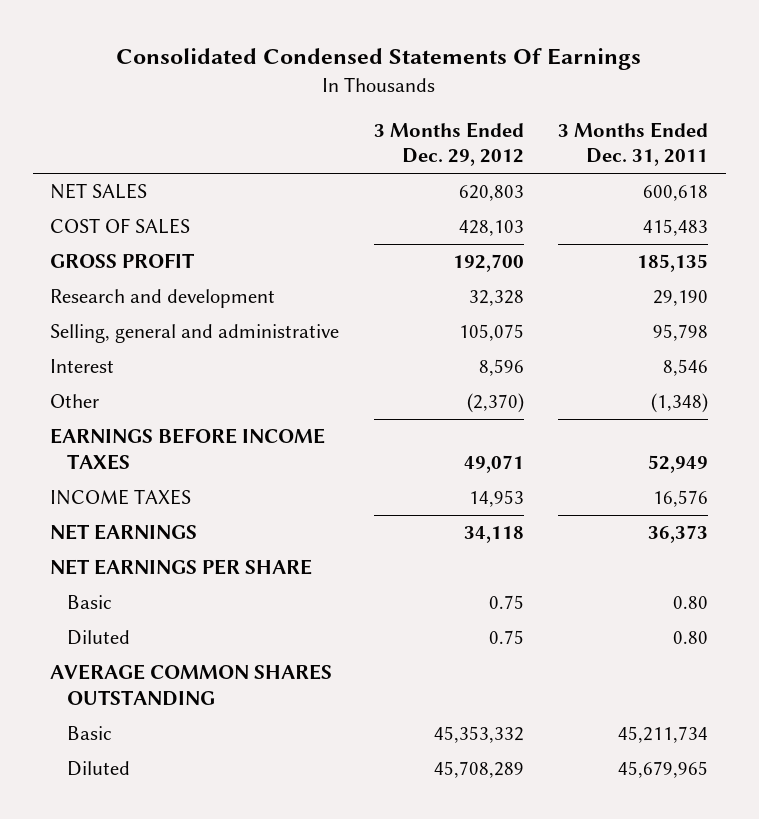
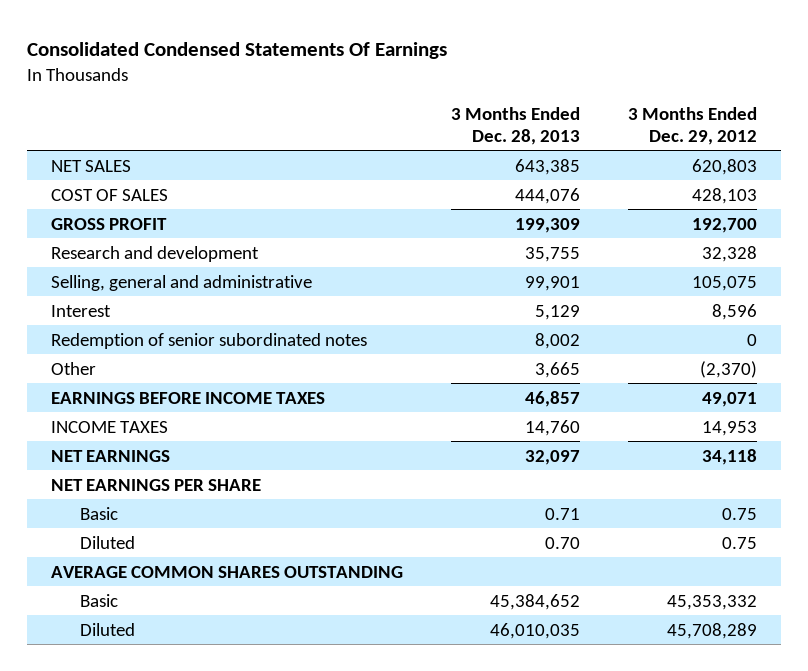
[558,121,709,167] 3 Months Ended Dec. 31, 2011 -> none
none -> [451,106,581,145] 3 Months Ended Dec. 28, 2013
none -> [51,332,368,349] Redemption of senior subordinated notes

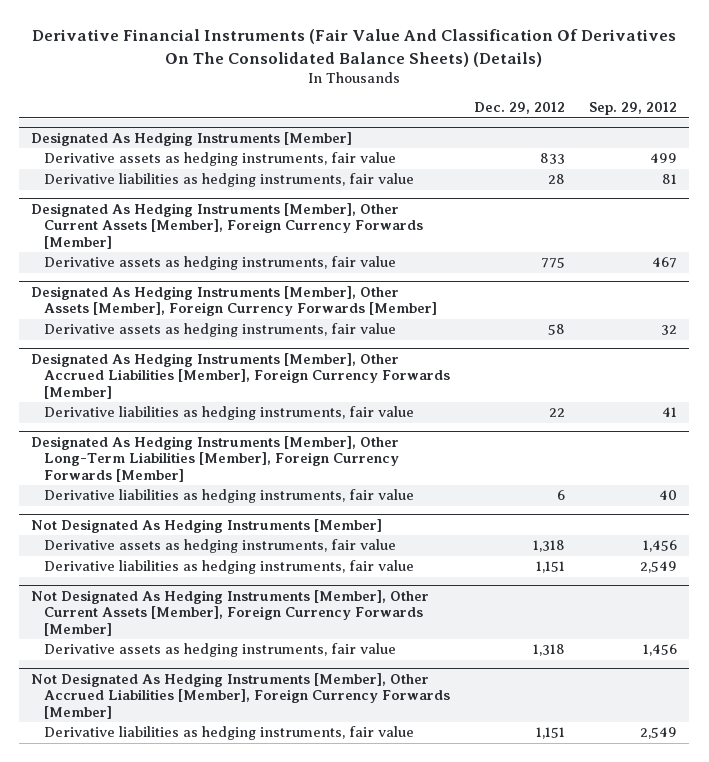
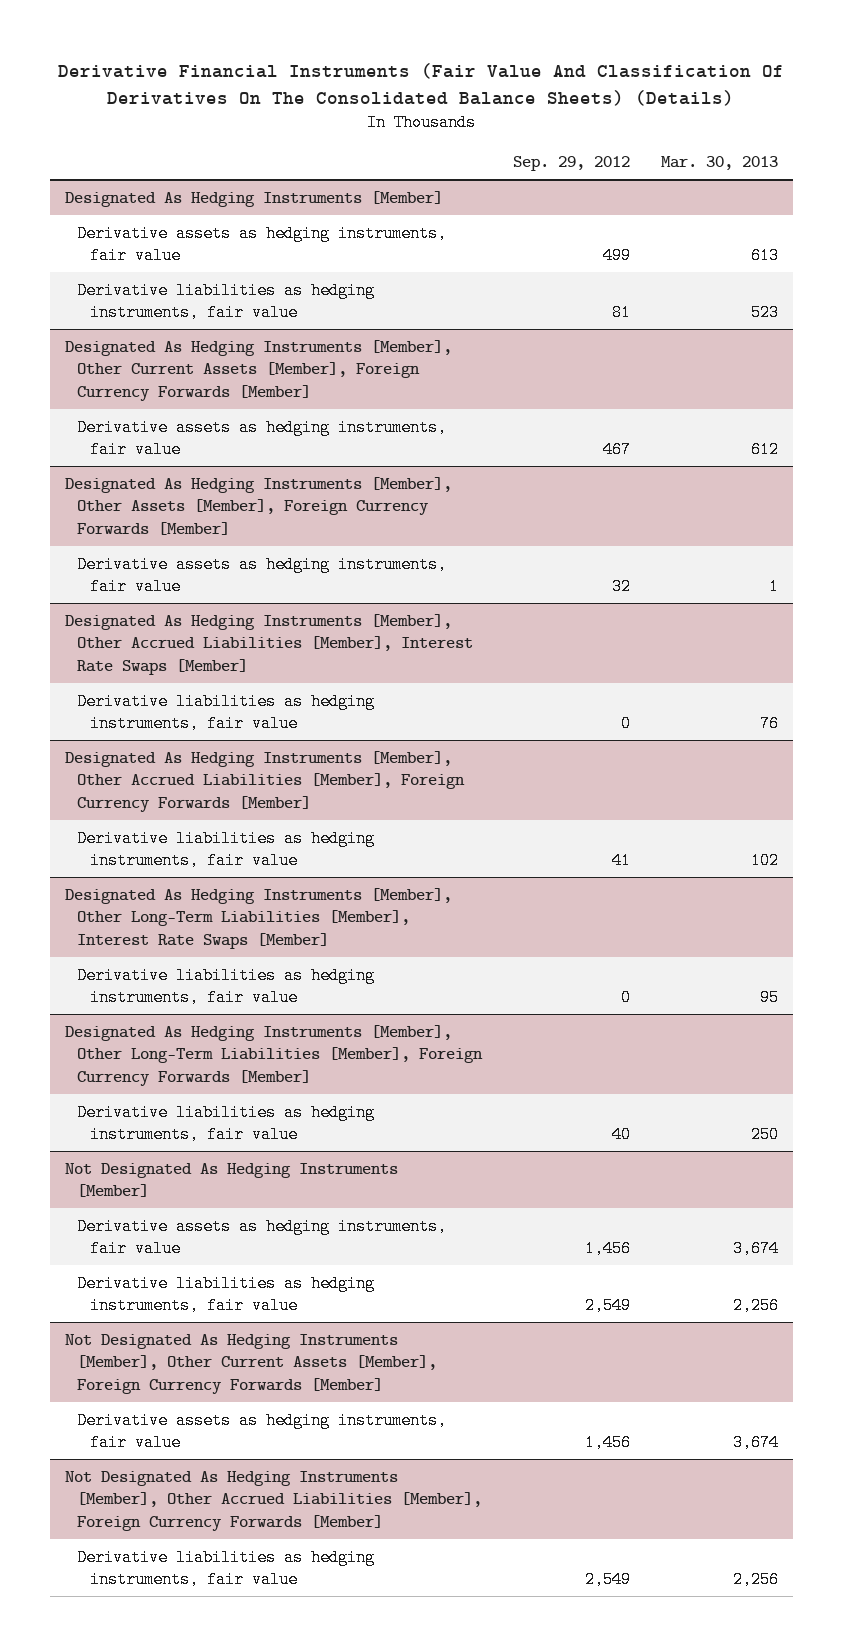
[474,102,566,115] Dec. 29, 2012 -> none
none -> [660,156,778,171] Mar. 30, 2013
none -> [65,613,474,675] Designated As Hedging Instruments [Member], Other Accrued Liabilities [Member], Interest Rate Swaps [Member]
none -> [77,692,376,733] Derivative liabilities as hedging instruments, fair value
none -> [65,887,453,949] Designated As Hedging Instruments [Member], Other Long-Term Liabilities [Member], Interest Rate Swaps [Member]
none -> [77,966,376,1007] Derivative liabilities as hedging instruments, fair value

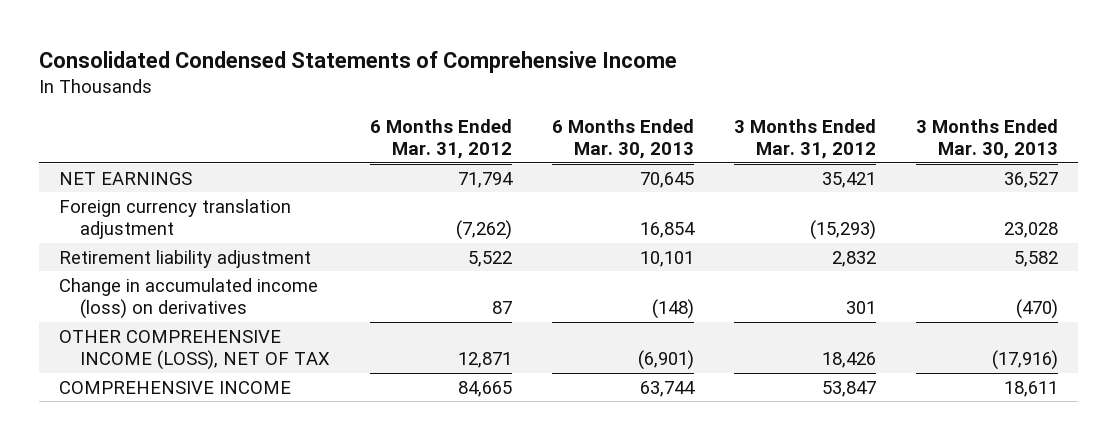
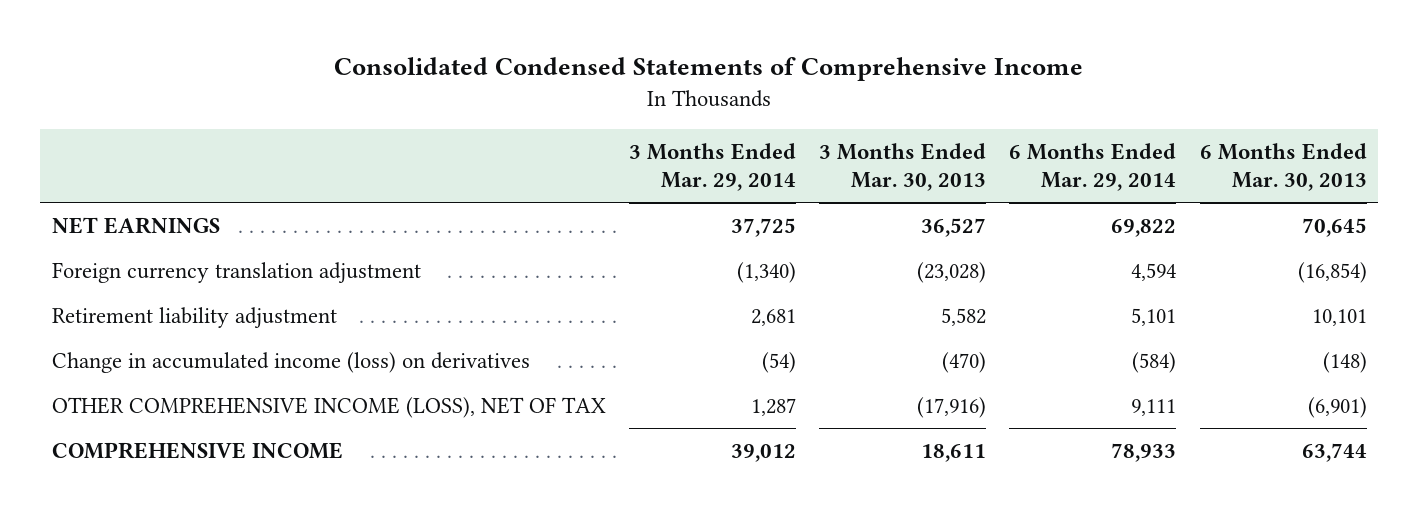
[369,118,512,160] 6 Months Ended Mar. 31, 2012 -> none
[734,118,877,160] 3 Months Ended Mar. 31, 2012 -> none
none -> [628,142,796,192] 3 Months Ended Mar. 29, 2014
none -> [1009,142,1177,192] 6 Months Ended Mar. 29, 2014
[639,222,695,239] 16,854 -> [1297,261,1367,283] (16,854)
[1004,222,1059,239] 23,028 -> [917,261,987,283] (23,028)

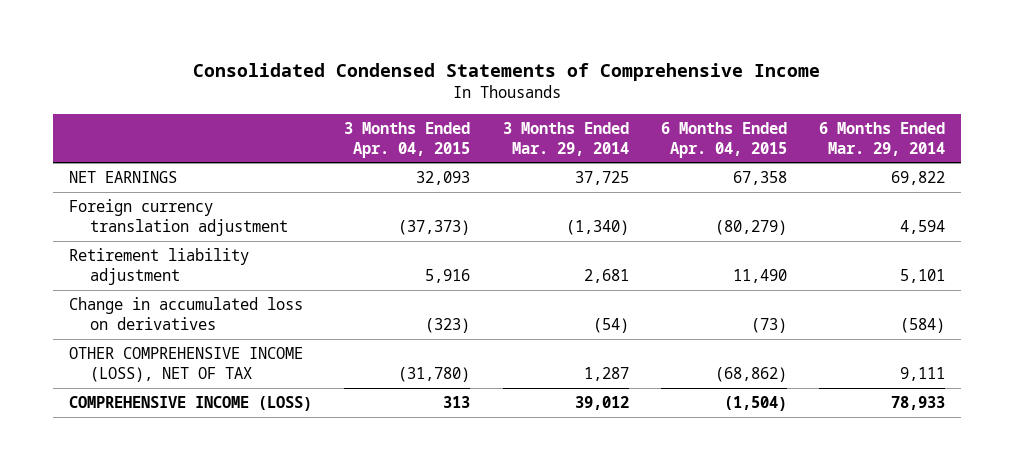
[819,142,987,192] 3 Months Ended Mar. 30, 2013 -> none
[1199,142,1367,192] 6 Months Ended Mar. 30, 2013 -> none
none -> [344,121,471,158] 3 Months Ended Apr. 04, 2015
none -> [660,121,787,158] 6 Months Ended Apr. 04, 2015
[51,351,530,373] Change in accumulated income (loss) on derivatives -> [69,297,304,330] Change in accumulated loss on derivatives
[51,441,343,459] COMPREHENSIVE INCOME -> [69,396,313,412] COMPREHENSIVE INCOME (LOSS)

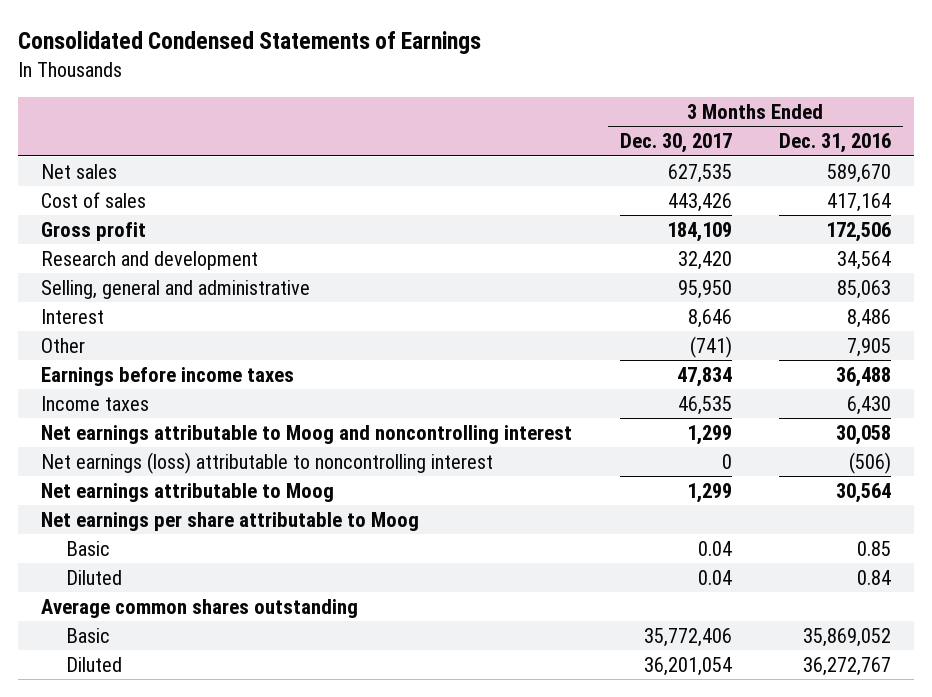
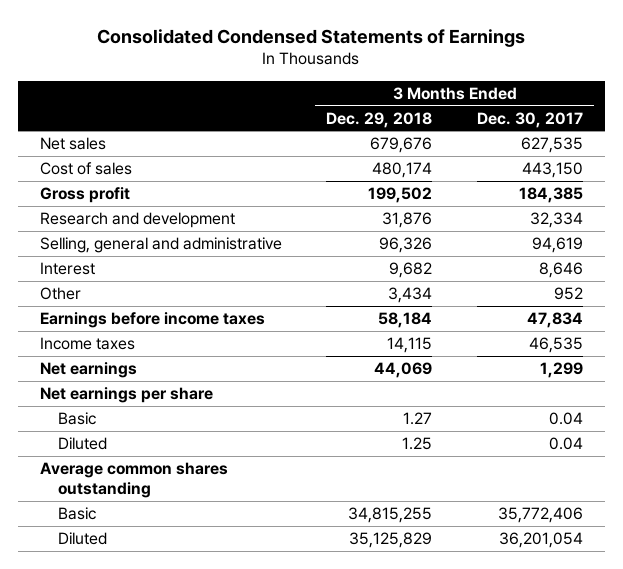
[778,133,891,154] Dec. 31, 2016 -> none
none -> [326,111,433,128] Dec. 29, 2018
[667,192,732,212] 443,426 -> [522,162,584,179] 443,150
[666,221,732,242] 184,109 -> [519,187,584,204] 184,385
[677,250,732,270] 32,420 -> [530,212,584,229] 32,334
[677,279,732,299] 95,950 -> [532,237,584,254] 94,619
[689,335,732,358] (741) -> [554,287,584,301] 952
[41,424,573,444] Net earnings attributable to Moog and noncontrolling interest -> none
[41,451,494,474] Net earnings (loss) attributable to noncontrolling interest -> none
[41,482,335,502] Net earnings attributable to Moog -> [39,362,137,379] Net earnings
[41,511,420,531] Net earnings per share attributable to Moog -> [39,387,213,404] Net earnings per share

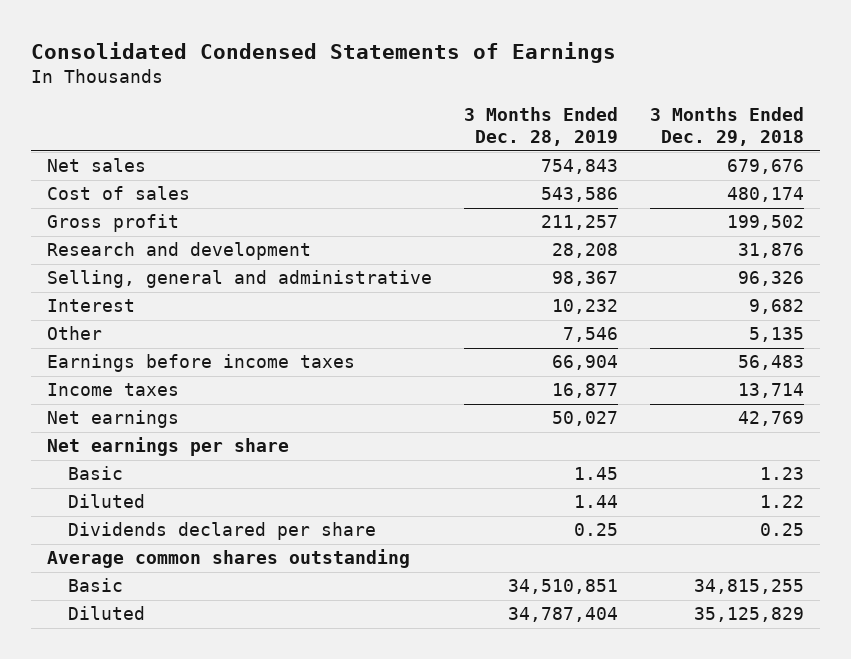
[477,111,584,128] Dec. 30, 2017 -> none
none -> [463,106,618,147] 3 Months Ended Dec. 28, 2019
[388,287,433,304] 3,434 -> [748,327,804,343] 5,135
[378,312,433,329] 58,184 -> [737,355,804,371] 56,483
[387,337,433,354] 14,115 -> [737,383,804,399] 13,714
[374,362,433,379] 44,069 -> [737,411,804,427] 42,769
[403,412,433,426] 1.27 -> [759,467,804,481] 1.23
[402,437,433,451] 1.25 -> [759,495,804,509] 1.22
none -> [67,522,376,541] Dividends declared per share

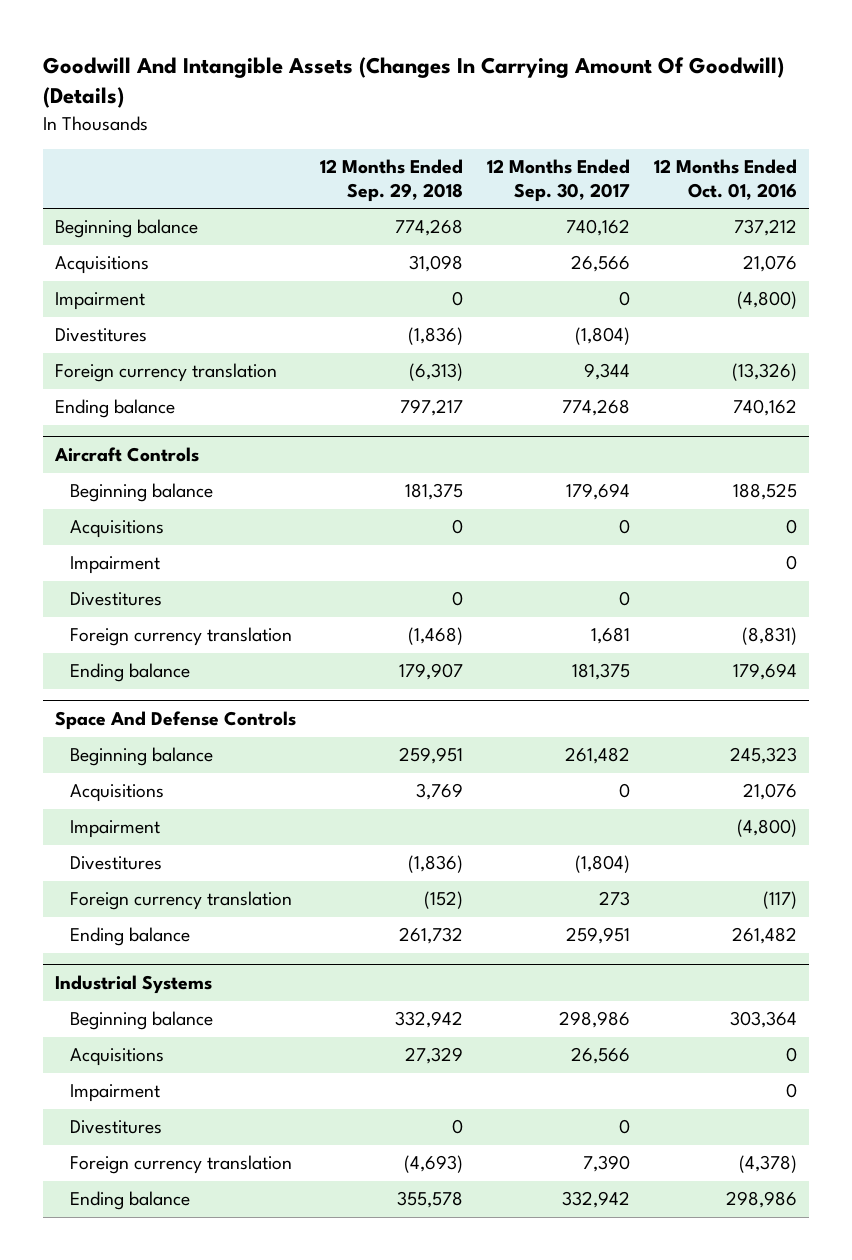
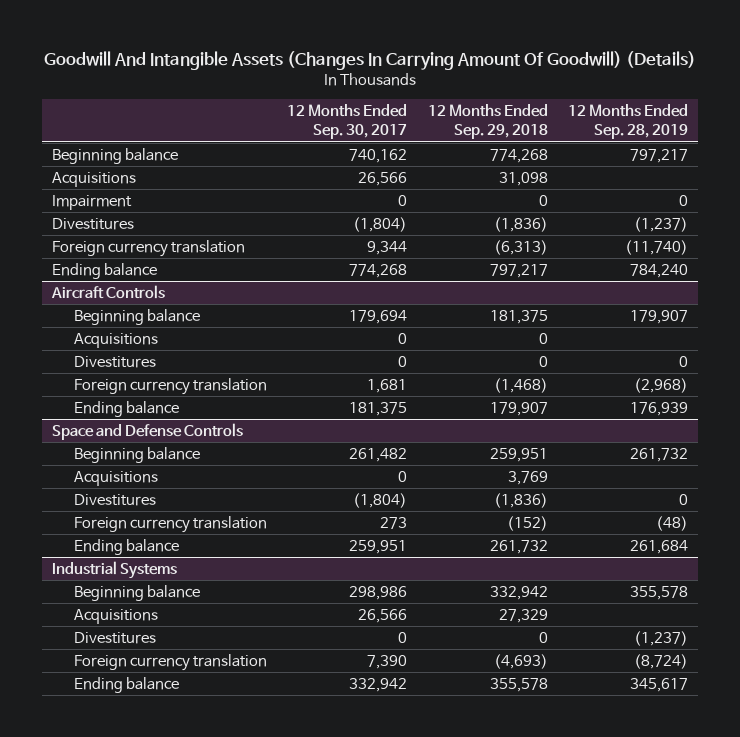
[653,159,797,200] 12 Months Ended Oct. 01, 2016 -> none
none -> [567,104,688,140] 12 Months Ended Sep. 28, 2019
[70,556,161,575] Impairment -> none
[55,711,297,731] Space And Defense Controls -> [52,422,244,440] Space and Defense Controls
[70,820,161,839] Impairment -> none
[70,1084,161,1103] Impairment -> none

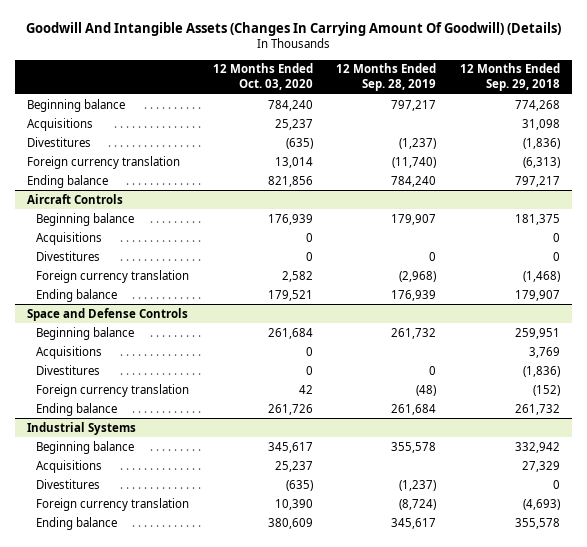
[287,104,408,140] 12 Months Ended Sep. 30, 2017 -> none
none -> [212,63,313,91] 12 Months Ended Oct. 03, 2020
[52,194,133,210] Impairment -> none

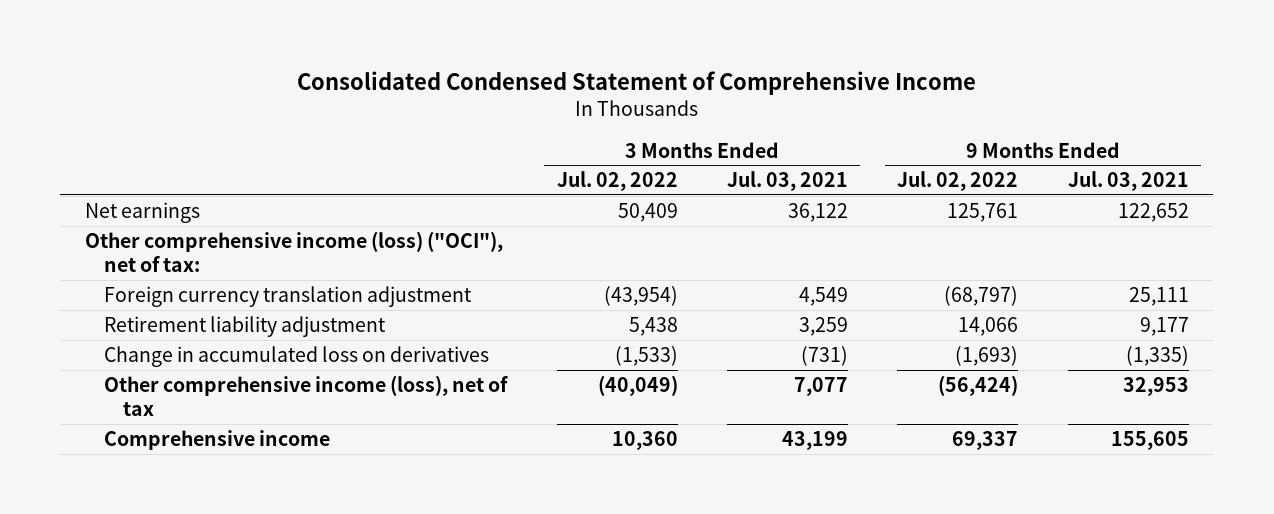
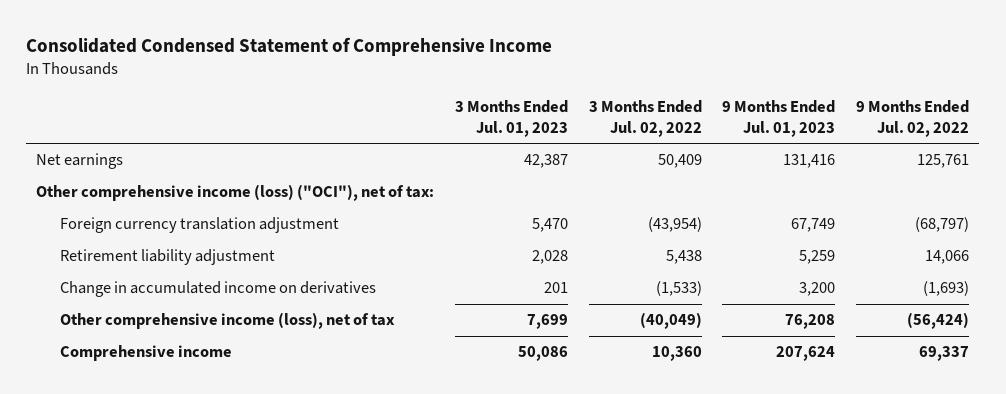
[726,171,848,192] Jul. 03, 2021 -> none
[1067,171,1189,192] Jul. 03, 2021 -> none
none -> [455,100,569,137] 3 Months Ended Jul. 01, 2023
none -> [722,100,836,137] 9 Months Ended Jul. 01, 2023
[104,345,490,367] Change in accumulated loss on derivatives -> [59,281,376,298] Change in accumulated income on derivatives

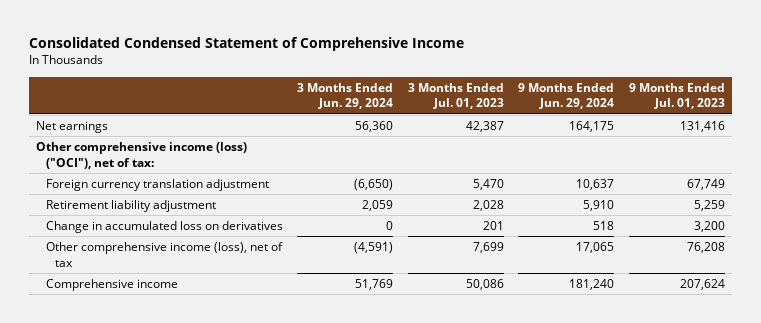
[588,100,702,137] 3 Months Ended Jul. 02, 2022 -> none
[856,100,970,137] 9 Months Ended Jul. 02, 2022 -> none
none -> [297,82,394,110] 3 Months Ended Jun. 29, 2024
none -> [518,82,615,110] 9 Months Ended Jun. 29, 2024
[59,281,376,298] Change in accumulated income on derivatives -> [45,221,283,234] Change in accumulated loss on derivatives

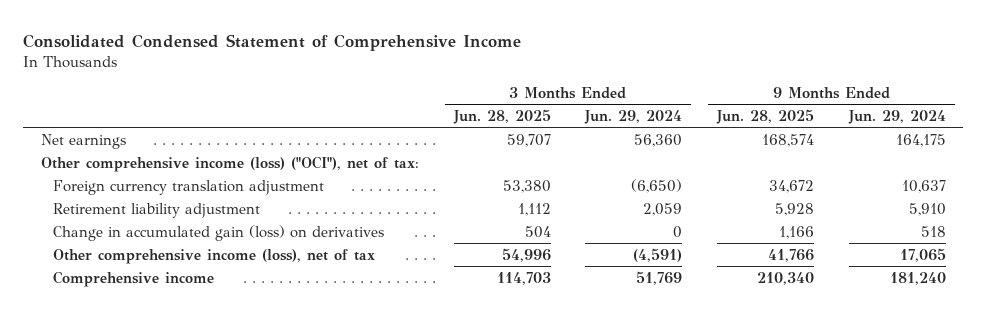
[407,82,504,110] 3 Months Ended Jul. 01, 2023 -> none
[628,82,725,110] 9 Months Ended Jul. 01, 2023 -> none
none -> [452,108,551,124] Jun. 28, 2025
none -> [716,108,815,124] Jun. 28, 2025
[45,221,283,234] Change in accumulated loss on derivatives -> [53,224,385,241] Change in accumulated gain (loss) on derivatives

